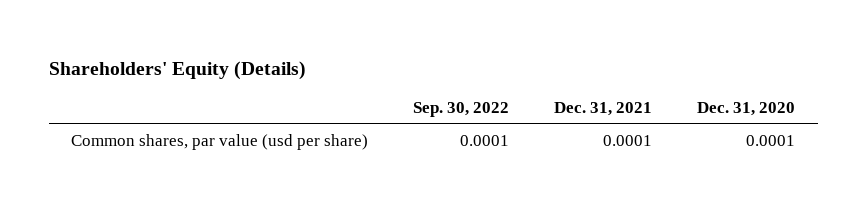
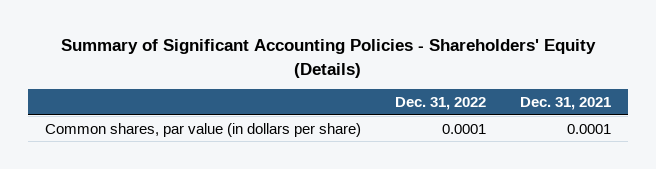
[48,61,306,81] Shareholders' Equity (Details) -> [61,39,597,78] Summary of Significant Accounting Policies - Shareholders' Equity (Details)
[413,102,510,118] Sep. 30, 2022 -> none
[697,102,796,117] Dec. 31, 2020 -> none
none -> [395,97,487,111] Dec. 31, 2022
[71,134,369,151] Common shares, par value (usd per share) -> [45,122,362,137] Common shares, par value (in dollars per share)

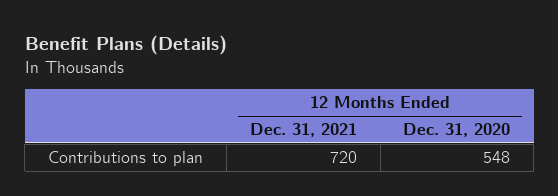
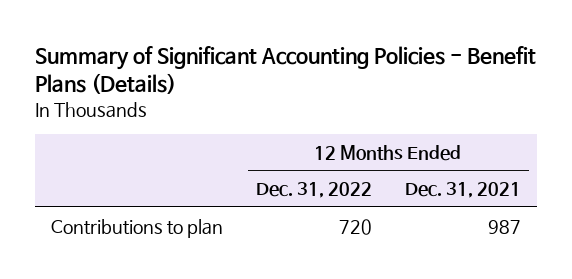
[24,35,227,56] Benefit Plans (Details) -> [34,45,536,95] Summary of Significant Accounting Policies - Benefit Plans (Details)
[403,123,511,138] Dec. 31, 2020 -> none
none -> [255,181,372,198] Dec. 31, 2022
[329,151,357,164] 720 -> [487,219,521,234] 987

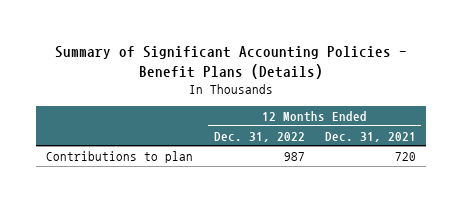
[338,218,372,235] 720 -> [283,151,305,161] 987
[487,219,521,234] 987 -> [395,151,417,161] 720

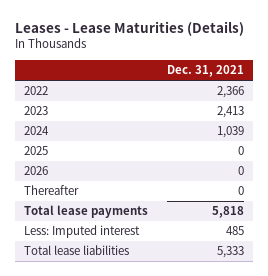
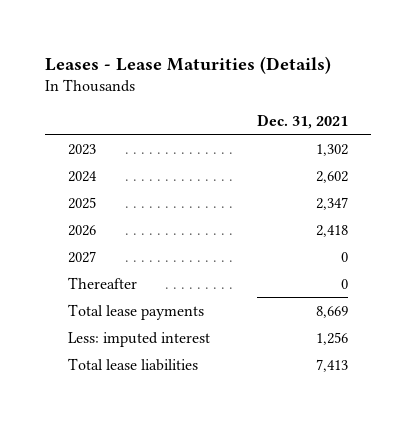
[24,86,49,96] 2022 -> none
[216,106,244,119] 2,413 -> [315,143,348,156] 1,302
[216,126,244,139] 1,039 -> [315,170,348,183] 2,602
[237,146,244,156] 0 -> [315,196,348,210] 2,347
none -> [68,224,97,236] 2026
[24,166,49,176] 2026 -> [68,250,97,263] 2027
[211,206,244,219] 5,818 -> [315,305,348,318] 8,669
[24,225,141,239] Less: Imputed interest -> [68,331,211,347] Less: imputed interest
[225,226,244,236] 485 -> [315,331,348,345] 1,256
[216,246,244,259] 5,333 -> [315,358,348,372] 7,413

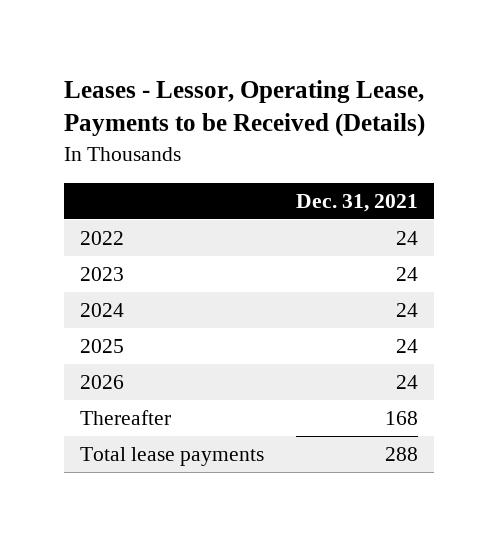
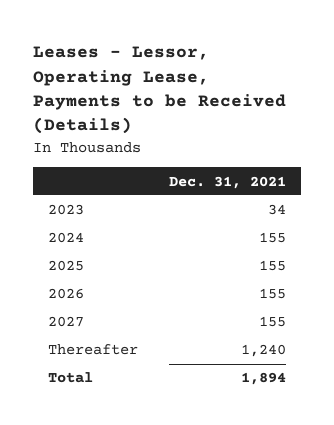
[80,231,125,246] 2022 -> none
[396,267,419,282] 24 -> [267,204,286,216] 34
[396,303,419,318] 24 -> [258,232,286,244] 155
[396,339,419,354] 24 -> [258,260,286,272] 155
[396,375,419,390] 24 -> [258,288,286,300] 155
none -> [48,316,85,328] 2027
[385,411,419,426] 168 -> [240,344,286,358] 1,240
[80,447,265,467] Total lease payments -> [48,372,94,384] Total
[385,447,419,462] 288 -> [240,372,286,386] 1,894

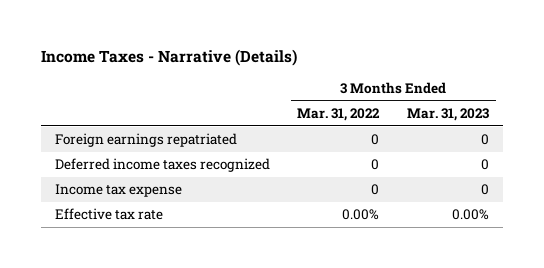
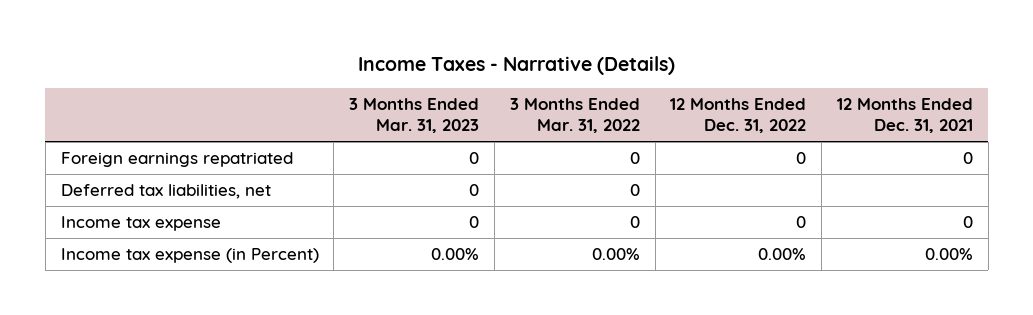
none -> [670,98,807,134] 12 Months Ended Dec. 31, 2022
none -> [836,98,973,134] 12 Months Ended Dec. 31, 2021
[54,158,270,173] Deferred income taxes recognized -> [60,183,271,199] Deferred tax liabilities, net
[54,208,163,221] Effective tax rate -> [60,247,319,263] Income tax expense (in Percent)

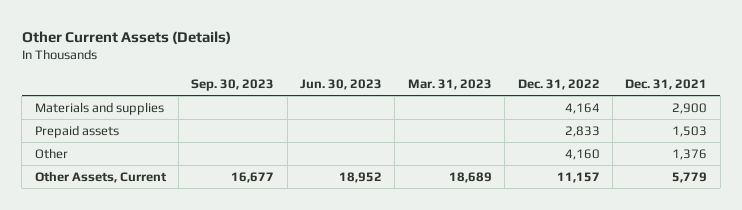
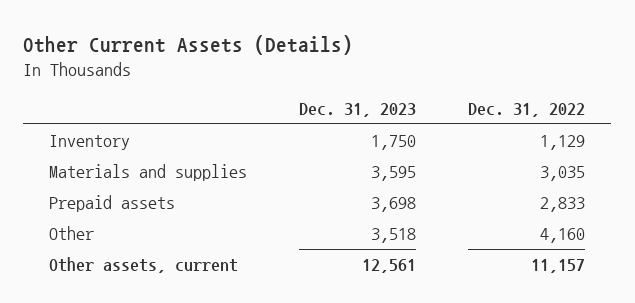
[191,79,275,92] Sep. 30, 2023 -> none
[300,79,383,91] Jun. 30, 2023 -> none
[407,79,492,91] Mar. 31, 2023 -> none
[625,79,708,91] Dec. 31, 2021 -> none
none -> [299,103,417,118] Dec. 31, 2023
none -> [49,135,131,151] Inventory
[564,102,600,114] 4,164 -> [540,166,586,182] 3,035
[34,170,167,183] Other Assets, Current -> [49,257,239,274] Other assets, current

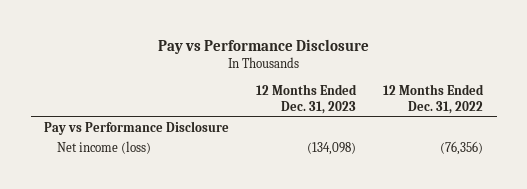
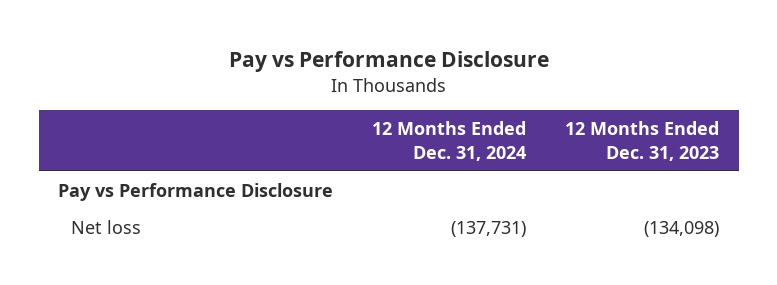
[383,83,485,114] 12 Months Ended Dec. 31, 2022 -> none
none -> [372,121,527,161] 12 Months Ended Dec. 31, 2024
[57,141,152,155] Net income (loss) -> [70,220,141,235] Net loss

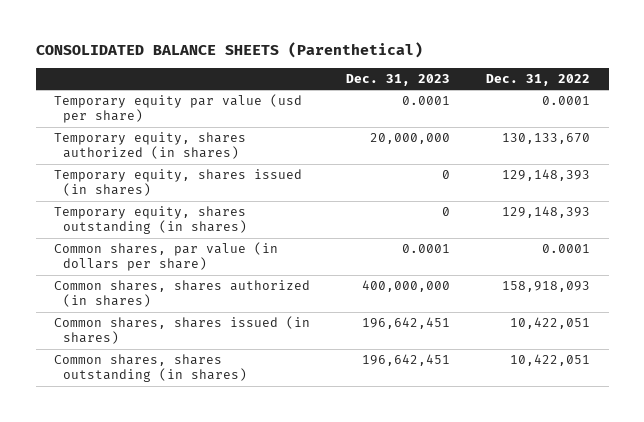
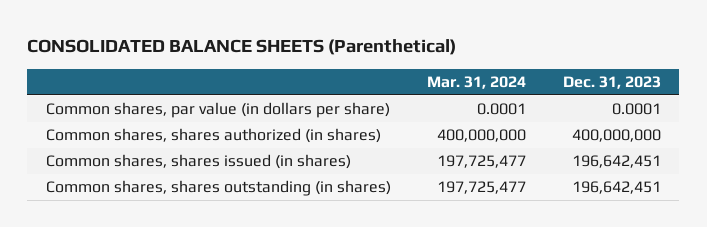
[486,73,591,86] Dec. 31, 2022 -> none
none -> [427,76,527,90] Mar. 31, 2024
[53,94,302,124] Temporary equity par value (usd per share) -> none
[53,132,246,160] Temporary equity, shares authorized (in shares) -> none
[53,169,302,197] Temporary equity, shares issued (in shares) -> none
[53,206,248,235] Temporary equity, shares outstanding (in shares) -> none

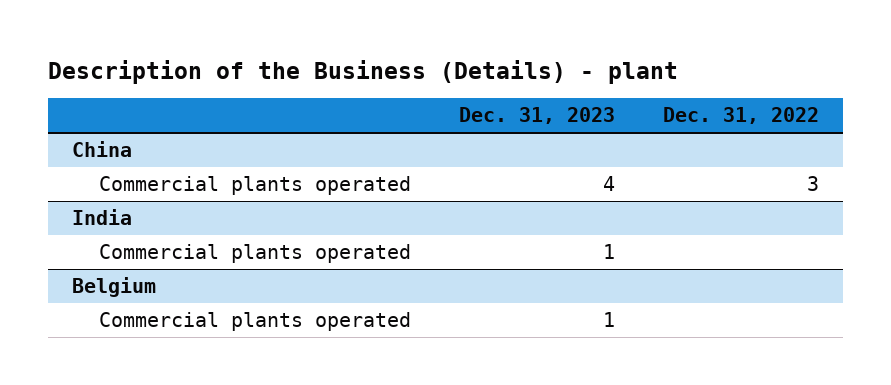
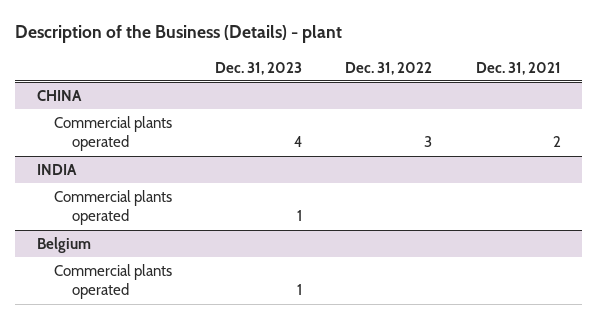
none -> [475,61,561,75] Dec. 31, 2021
[72,141,133,158] China -> [36,89,82,101] CHINA
[72,209,133,226] India -> [36,163,77,175] INDIA

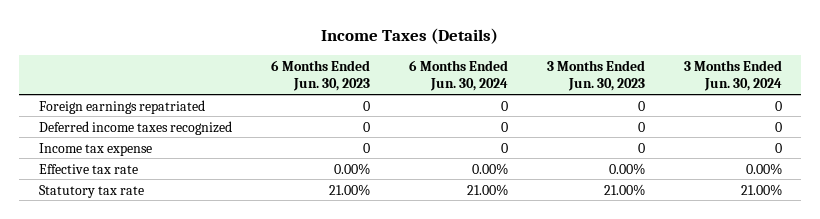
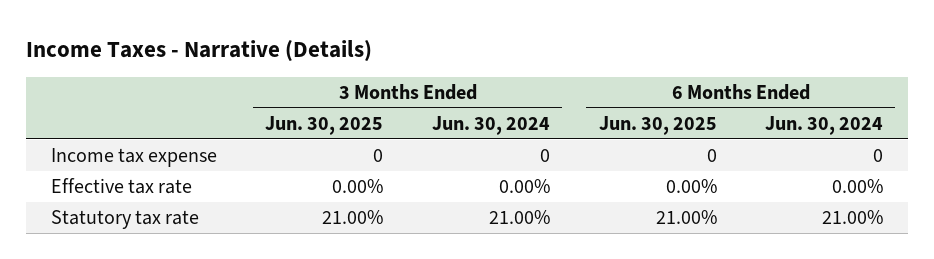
[321,28,499,45] Income Taxes (Details) -> [26,40,373,63] Income Taxes - Narrative (Details)
[270,59,370,92] 6 Months Ended Jun. 30, 2023 -> none
[546,59,645,92] 3 Months Ended Jun. 30, 2023 -> none
none -> [265,115,384,135] Jun. 30, 2025
none -> [598,115,717,135] Jun. 30, 2025
[38,99,205,114] Foreign earnings repatriated -> none
[38,120,232,135] Deferred income taxes recognized -> none

